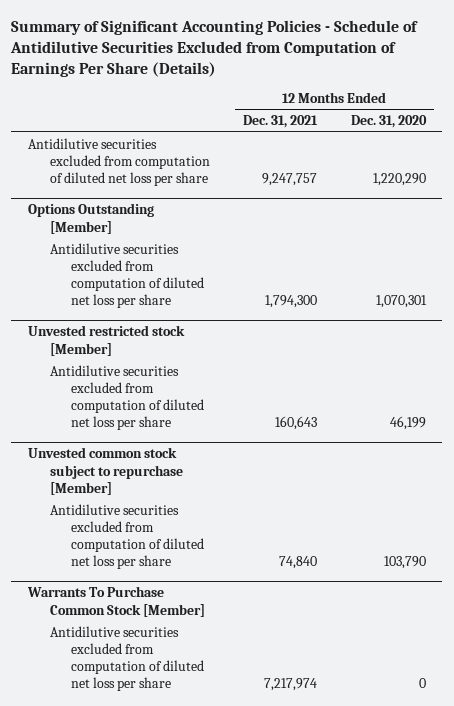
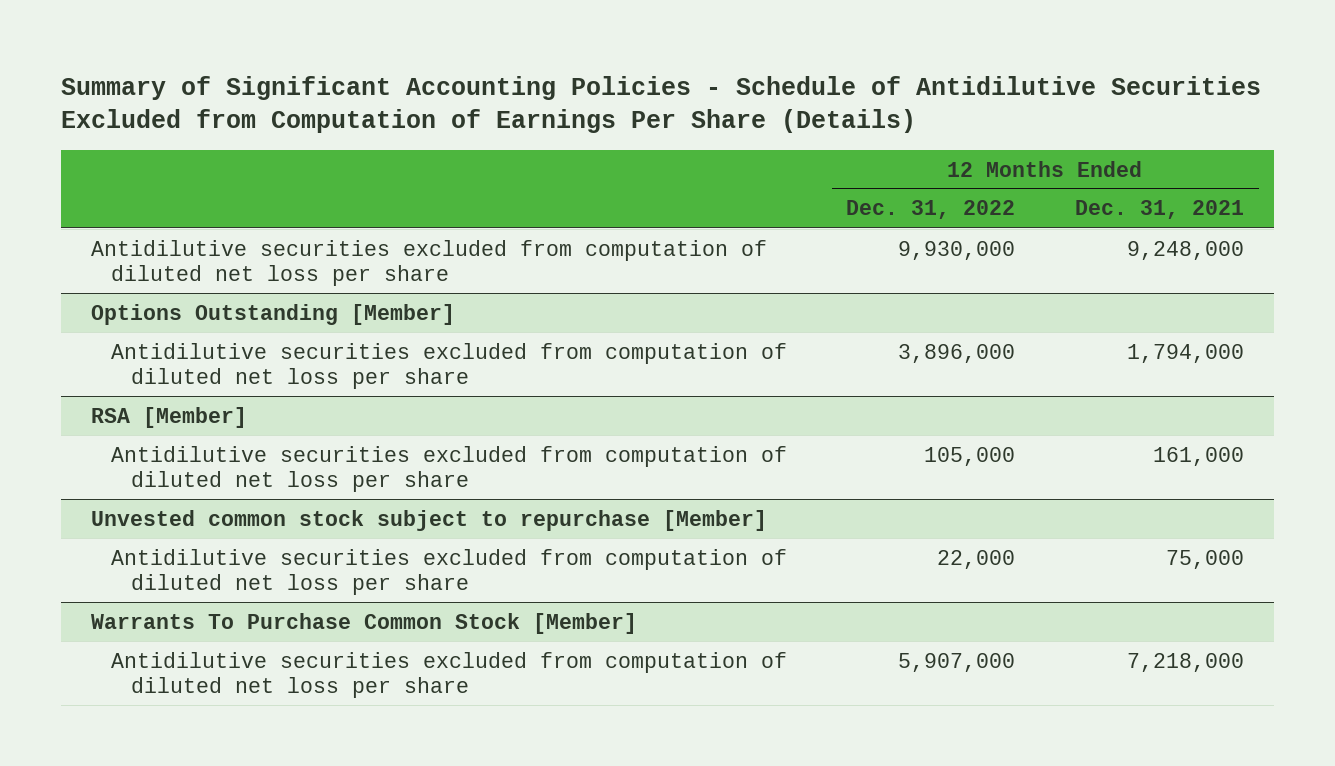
[350,115,427,129] Dec. 31, 2020 -> none
none -> [846,200,1016,220] Dec. 31, 2022
[262,173,318,187] 9,247,757 -> [1126,240,1244,260] 9,248,000
[28,325,186,356] Unvested restricted stock [Member] -> none
[265,295,318,309] 1,794,300 -> [1126,343,1244,363] 1,794,000
none -> [91,406,248,428] RSA [Member]
[275,416,318,431] 160,643 -> [1152,446,1244,466] 161,000
[279,556,318,570] 74,840 -> [1165,549,1244,569] 75,000
[264,678,318,692] 7,217,974 -> [1126,652,1244,672] 7,218,000

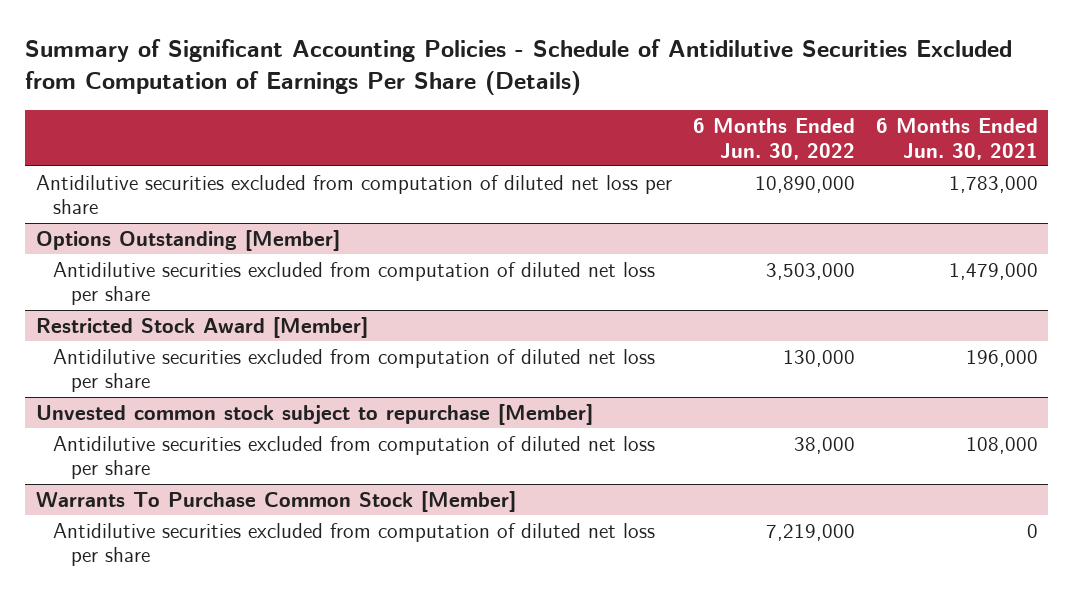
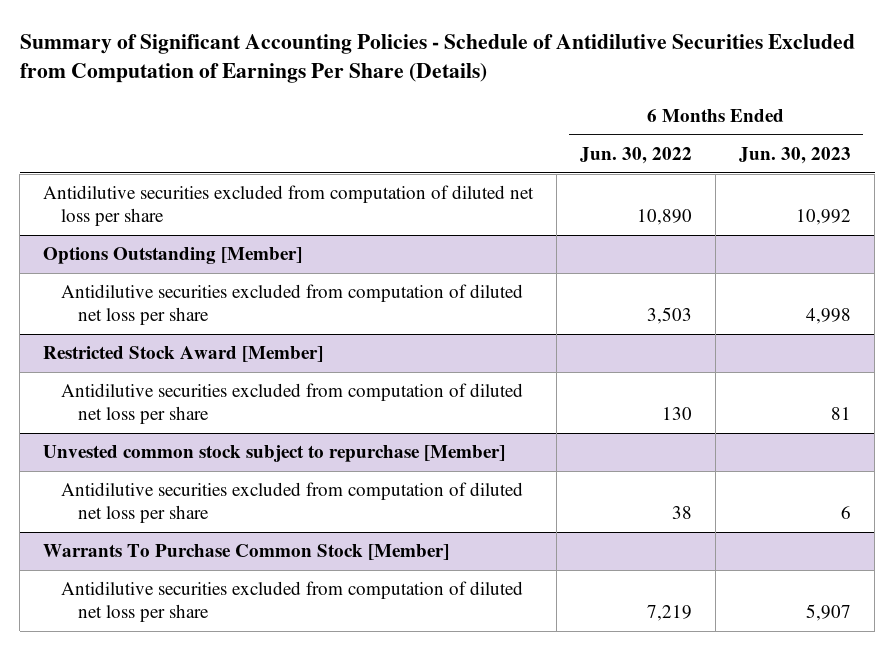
[875,117,1038,160] 6 Months Ended Jun. 30, 2021 -> none
none -> [739,147,852,165] Jun. 30, 2023
[754,175,855,193] 10,890,000 -> [637,209,693,226] 10,890
[765,262,855,280] 3,503,000 -> [647,307,693,325] 3,503
[782,349,855,367] 130,000 -> [662,407,693,421] 130
[793,436,855,454] 38,000 -> [672,506,693,520] 38
[765,523,855,541] 7,219,000 -> [647,605,693,622] 7,219

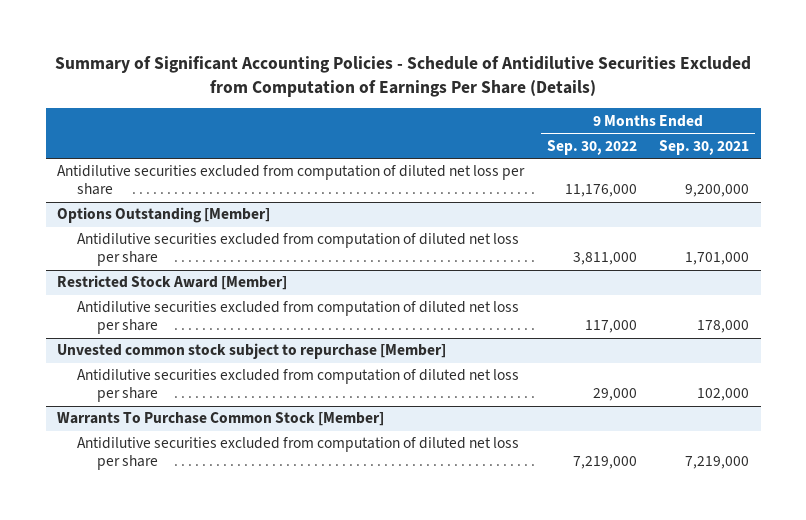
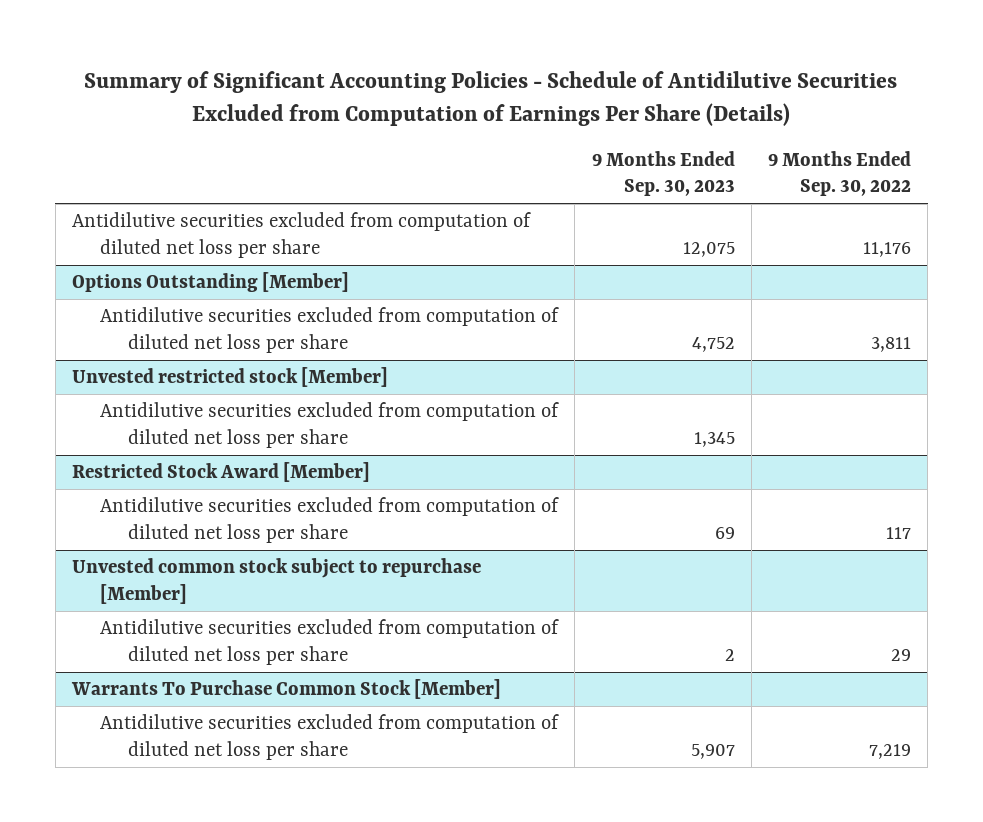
[659,139,750,155] Sep. 30, 2021 -> none
none -> [591,150,735,197] 9 Months Ended Sep. 30, 2023
[564,184,637,198] 11,176,000 -> [862,241,911,257] 11,176
[572,252,637,266] 3,811,000 -> [870,336,911,352] 3,811
none -> [71,367,388,388] Unvested restricted stock [Member]
none -> [100,402,560,448] Antidilutive securities excluded from computation of diluted net loss per share
[584,320,637,334] 117,000 -> [885,526,911,539] 117
[592,388,637,402] 29,000 -> [890,648,911,661] 29
[572,456,637,470] 7,219,000 -> [868,743,911,759] 7,219

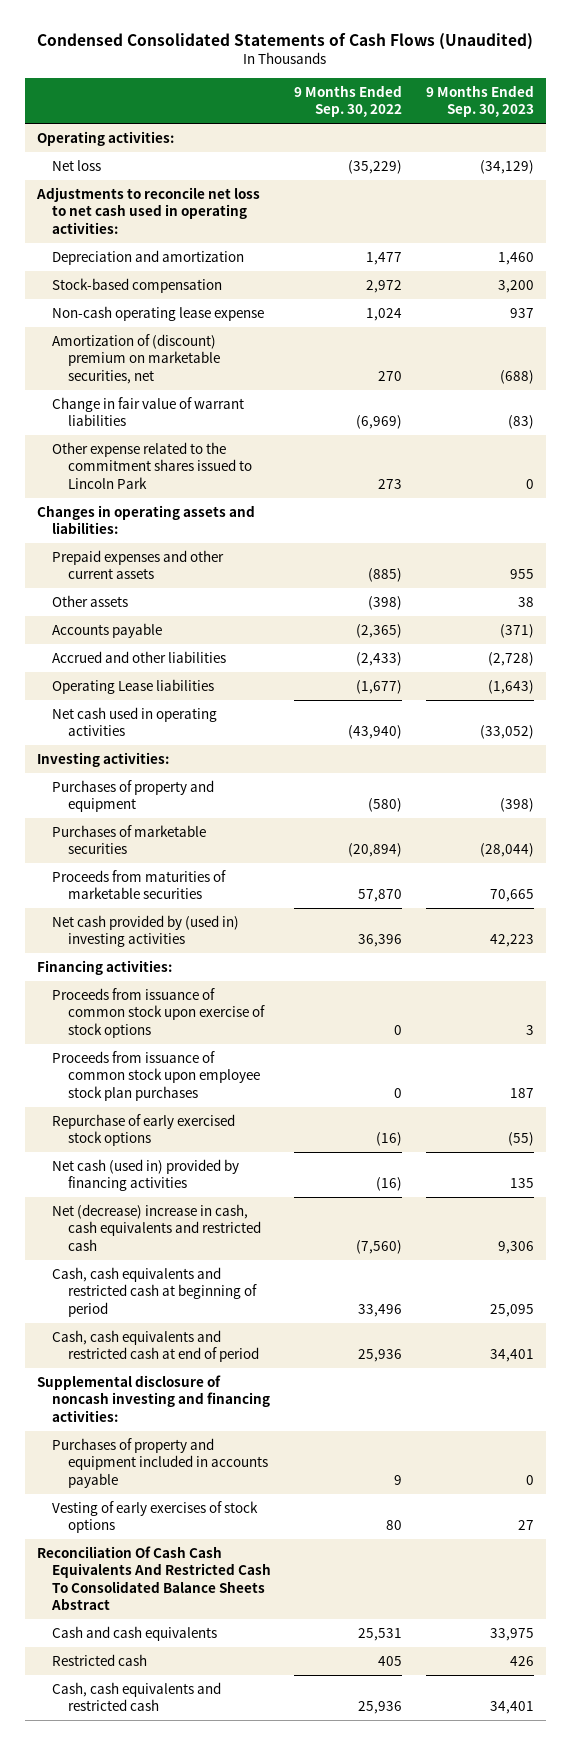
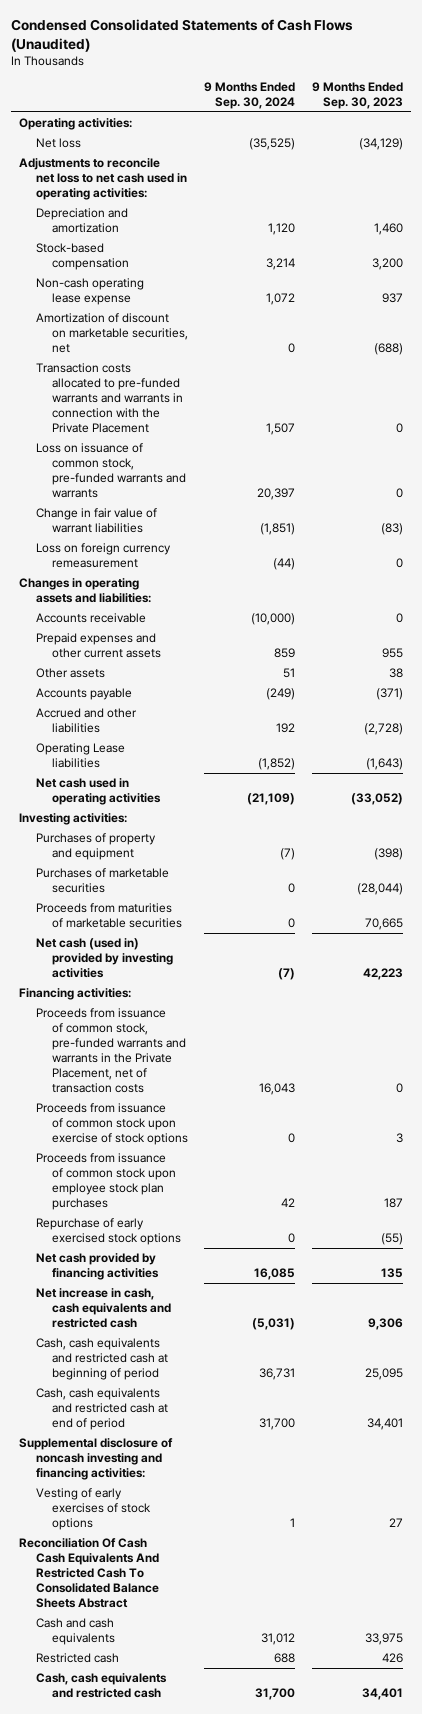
[294,84,403,118] 9 Months Ended Sep. 30, 2022 -> none
none -> [204,82,296,110] 9 Months Ended Sep. 30, 2024
[52,333,220,384] Amortization of (discount) premium on marketable securities, net -> [35,313,188,354] Amortization of discount on marketable securities, net
none -> [35,363,183,434] Transaction costs allocated to pre-funded warrants and warrants in connection with the Private Placement
none -> [35,443,186,499] Loss on issuance of common stock, pre-funded warrants and warrants
[52,441,252,489] Other expense related to the commitment shares issued to Lincoln Park -> none
none -> [35,543,171,569] Loss on foreign currency remeasurement
none -> [35,613,146,624] Accounts receivable
[52,914,240,948] Net cash provided by (used in) investing activities -> [35,938,173,979] Net cash (used in) provided by investing activities
none -> [35,1008,186,1094] Proceeds from issuance of common stock, pre-funded warrants and warrants in the Private Placement, net of transaction costs
[52,1158,240,1192] Net cash (used in) provided by financing activities -> [35,1253,159,1281] Net cash provided by financing activities
[52,1203,261,1251] Net (decrease) increase in cash, cash equivalents and restricted cash -> [35,1288,171,1329] Net increase in cash, cash equivalents and restricted cash
[52,1437,268,1488] Purchases of property and equipment included in accounts payable -> none

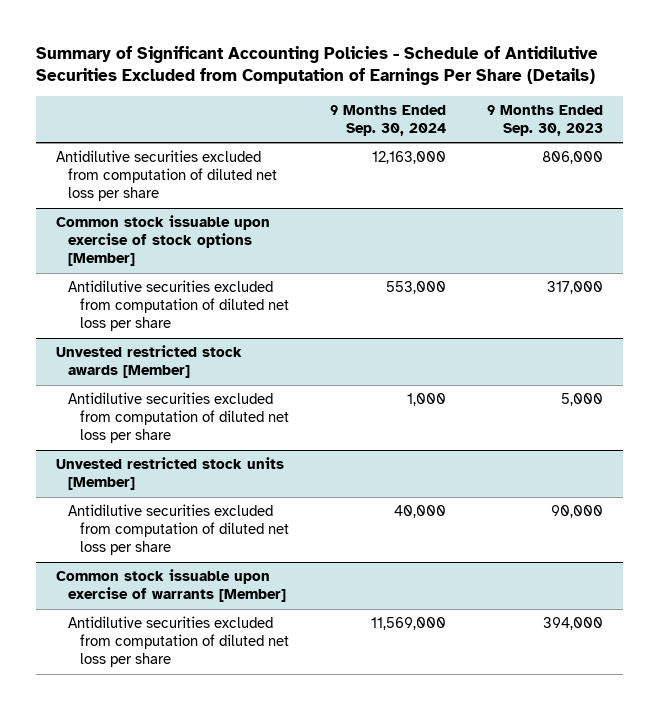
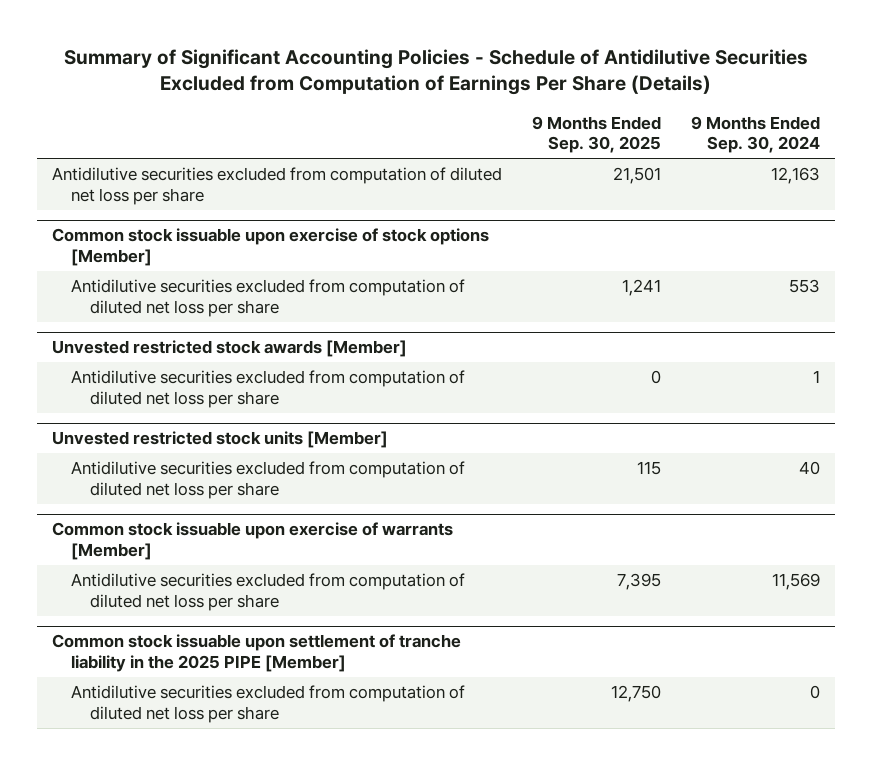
[486,104,603,136] 9 Months Ended Sep. 30, 2023 -> none
none -> [532,115,662,154] 9 Months Ended Sep. 30, 2025
[372,151,447,165] 12,163,000 -> [771,167,821,185] 12,163
[386,281,447,295] 553,000 -> [789,279,821,294] 553
[407,393,447,407] 1,000 -> [813,370,821,384] 1
[394,505,447,519] 40,000 -> [799,461,821,476] 40
[371,617,447,631] 11,569,000 -> [772,573,821,591] 11,569
none -> [52,634,462,672] Common stock issuable upon settlement of tranche liability in the 2025 PIPE [Member]
none -> [71,685,466,723] Antidilutive securities excluded from computation of diluted net loss per share

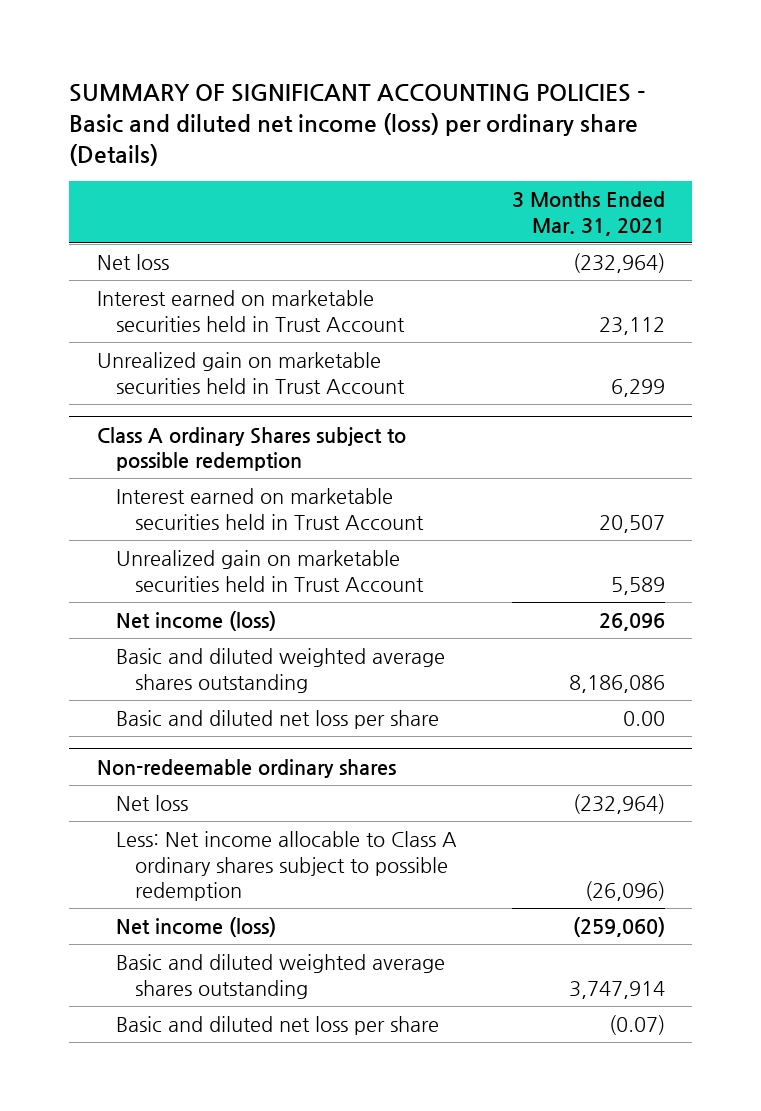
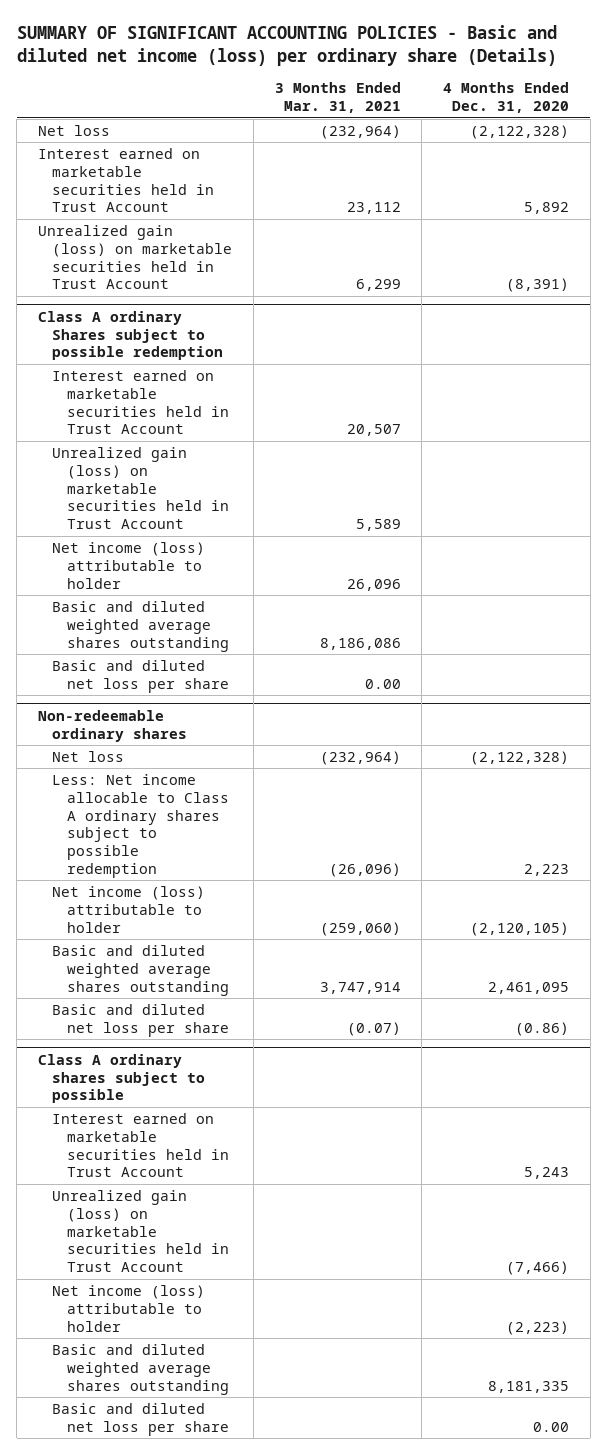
none -> [443,82,570,114] 4 Months Ended Dec. 31, 2020
[96,351,405,394] Unrealized gain on marketable securities held in Trust Account -> [37,224,233,290] Unrealized gain (loss) on marketable securities held in Trust Account
[115,549,424,592] Unrealized gain on marketable securities held in Trust Account -> [52,446,229,530] Unrealized gain (loss) on marketable securities held in Trust Account
[115,610,276,631] Net income (loss) -> [52,541,206,589] Net income (loss) attributable to holder
[115,916,276,937] Net income (loss) -> [52,885,206,933] Net income (loss) attributable to holder
none -> [37,1053,206,1104] Class A ordinary shares subject to possible
none -> [52,1112,229,1178] Interest earned on marketable securities held in Trust Account
none -> [52,1189,229,1273] Unrealized gain (loss) on marketable securities held in Trust Account
none -> [52,1284,206,1332] Net income (loss) attributable to holder
none -> [52,1343,229,1395] Basic and diluted weighted average shares outstanding
none -> [52,1402,229,1436] Basic and diluted net loss per share

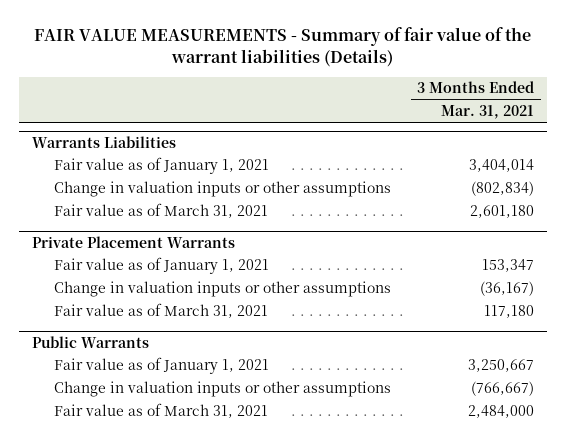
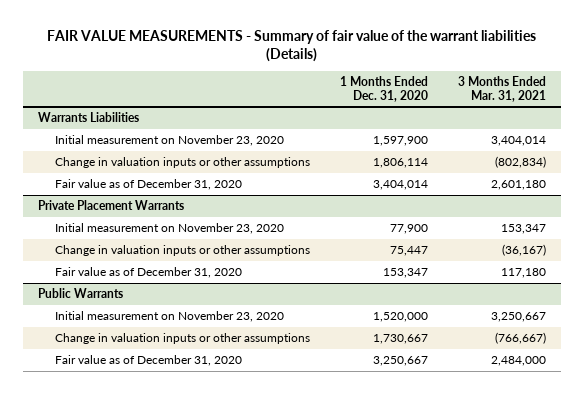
none -> [340,75,429,102] 1 Months Ended Dec. 31, 2020
[54,157,270,175] Fair value as of January 1, 2021 -> [55,135,285,147] Initial measurement on November 23, 2020
[54,203,269,219] Fair value as of March 31, 2021 -> [55,179,243,191] Fair value as of December 31, 2020
[54,257,270,275] Fair value as of January 1, 2021 -> [55,223,285,235] Initial measurement on November 23, 2020
[54,303,269,319] Fair value as of March 31, 2021 -> [55,267,243,279] Fair value as of December 31, 2020
[54,357,270,375] Fair value as of January 1, 2021 -> [55,311,285,323] Initial measurement on November 23, 2020
[54,403,269,419] Fair value as of March 31, 2021 -> [55,355,243,367] Fair value as of December 31, 2020

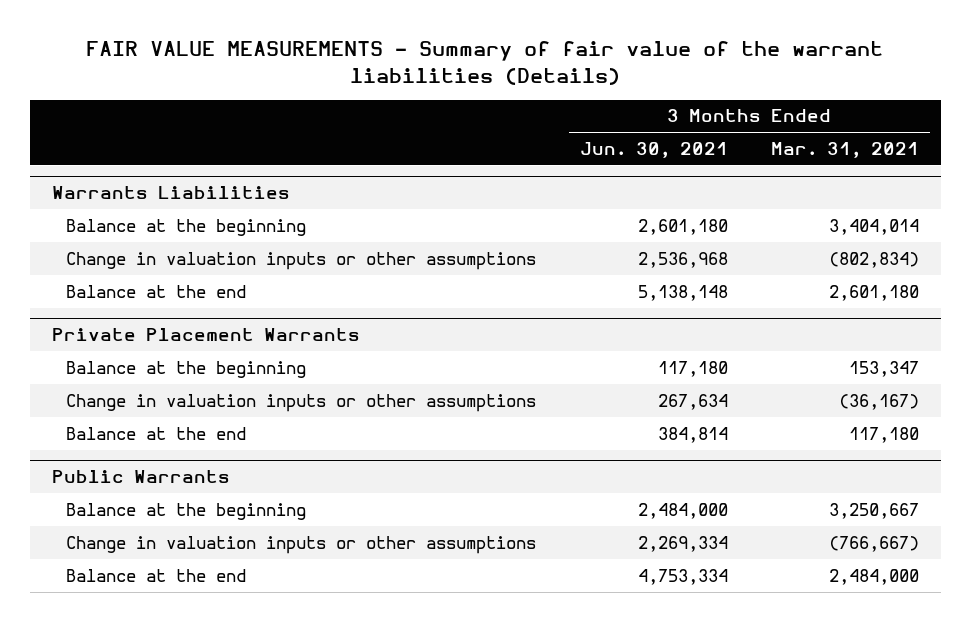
[340,75,429,102] 1 Months Ended Dec. 31, 2020 -> none
none -> [579,141,728,158] Jun. 30, 2021
[55,135,285,147] Initial measurement on November 23, 2020 -> [66,218,307,236] Balance at the beginning
[55,179,243,191] Fair value as of December 31, 2020 -> [66,284,247,298] Balance at the end
[55,223,285,235] Initial measurement on November 23, 2020 -> [66,360,307,378] Balance at the beginning
[55,267,243,279] Fair value as of December 31, 2020 -> [66,426,247,440] Balance at the end
[55,311,285,323] Initial measurement on November 23, 2020 -> [66,502,307,520] Balance at the beginning
[55,355,243,367] Fair value as of December 31, 2020 -> [66,568,247,582] Balance at the end

